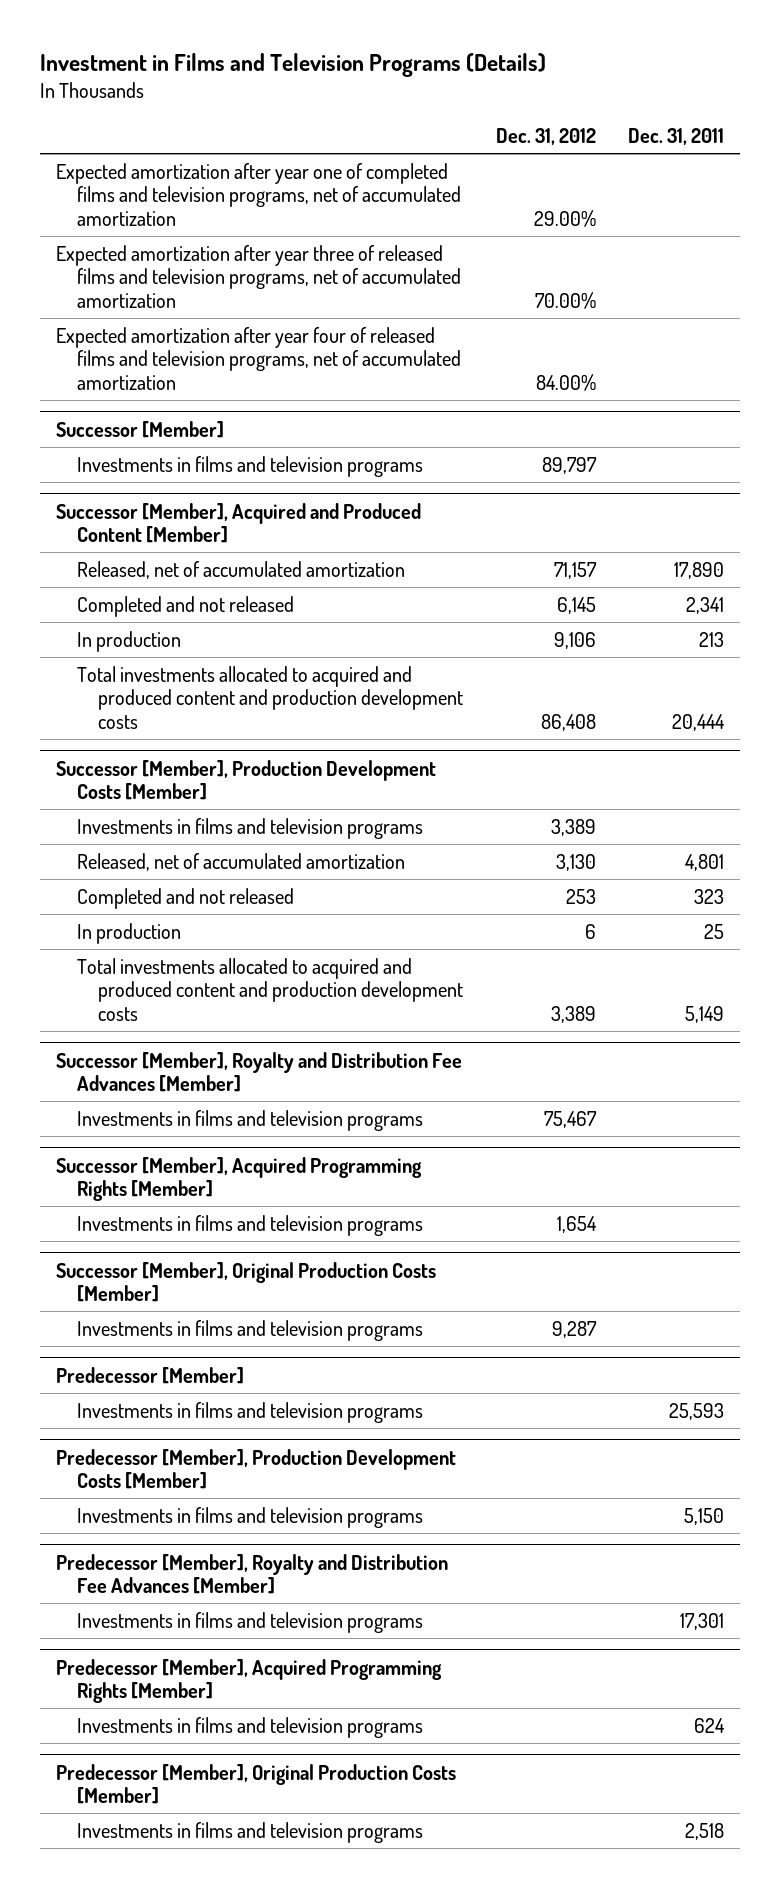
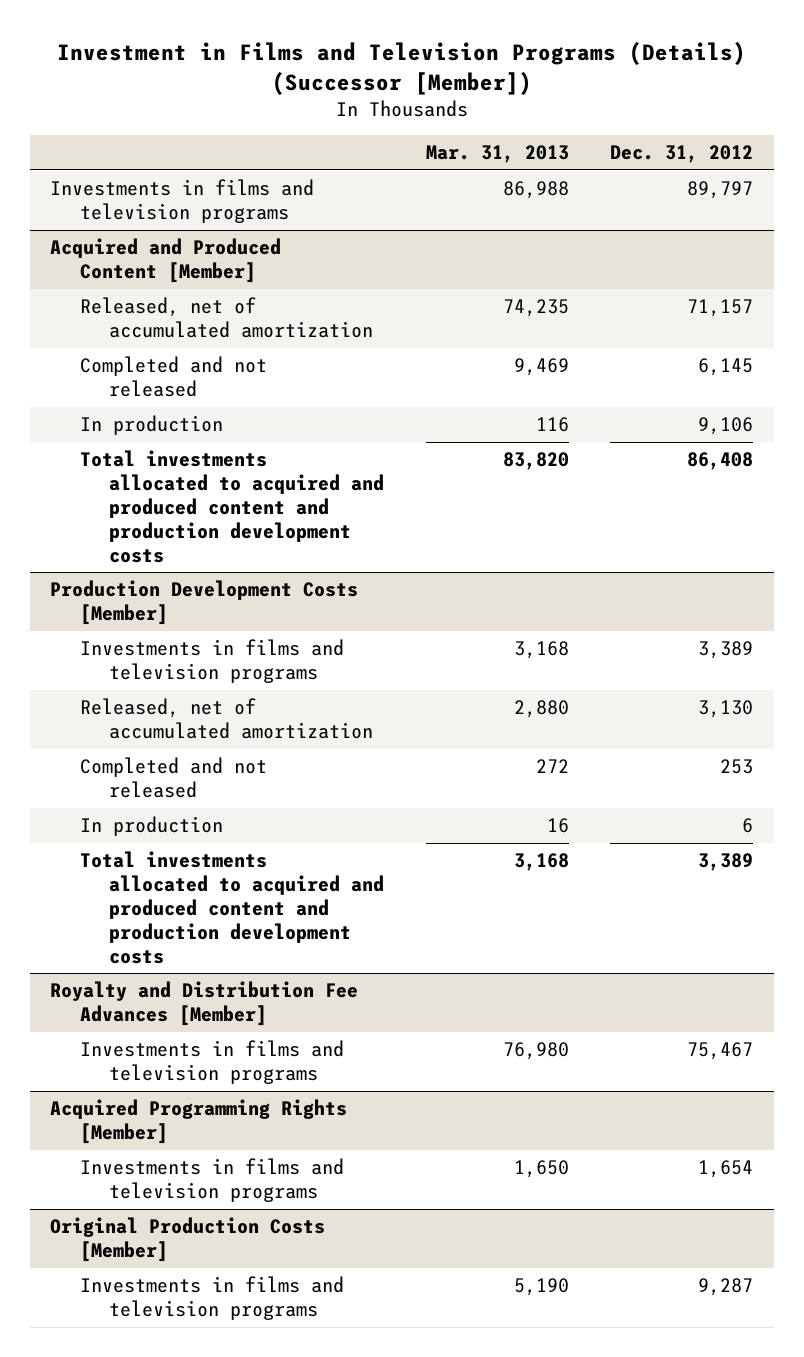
[40,53,547,78] Investment in Films and Television Programs (Details) -> [56,41,746,95] Investment in Films and Television Programs (Details) (Successor [Member])
[627,127,724,145] Dec. 31, 2011 -> none
none -> [425,145,569,164] Mar. 31, 2013
[56,162,462,227] Expected amortization after year one of completed films and television programs, net of accumulated amortization -> none
[56,244,462,309] Expected amortization after year three of released films and television programs, net of accumulated amortization -> none
[56,326,462,391] Expected amortization after year four of released films and television programs, net of accumulated amortization -> none
[56,420,225,438] Successor [Member] -> none
[56,502,422,544] Successor [Member], Acquired and Produced Content [Member] -> [50,238,282,283] Acquired and Produced Content [Member]
[56,759,437,801] Successor [Member], Production Development Costs [Member] -> [50,580,359,625] Production Development Costs [Member]
[56,1051,463,1093] Successor [Member], Royalty and Distribution Fee Advances [Member] -> [50,981,359,1026] Royalty and Distribution Fee Advances [Member]
[56,1156,423,1202] Successor [Member], Acquired Programming Rights [Member] -> [50,1099,348,1144] Acquired Programming Rights [Member]
[56,1261,437,1303] Successor [Member], Original Production Costs [Member] -> [50,1217,326,1262] Original Production Costs [Member]
[56,1366,245,1384] Predecessor [Member] -> none
[77,1401,424,1423] Investments in films and television programs -> none
[56,1448,457,1490] Predecessor [Member], Production Development Costs [Member] -> none
[77,1506,424,1528] Investments in films and television programs -> none
[56,1553,449,1595] Predecessor [Member], Royalty and Distribution Fee Advances [Member] -> none
[77,1611,424,1633] Investments in films and television programs -> none
[56,1658,443,1704] Predecessor [Member], Acquired Programming Rights [Member] -> none
[77,1716,424,1738] Investments in films and television programs -> none
[56,1763,457,1805] Predecessor [Member], Original Production Costs [Member] -> none
[77,1821,424,1843] Investments in films and television programs -> none

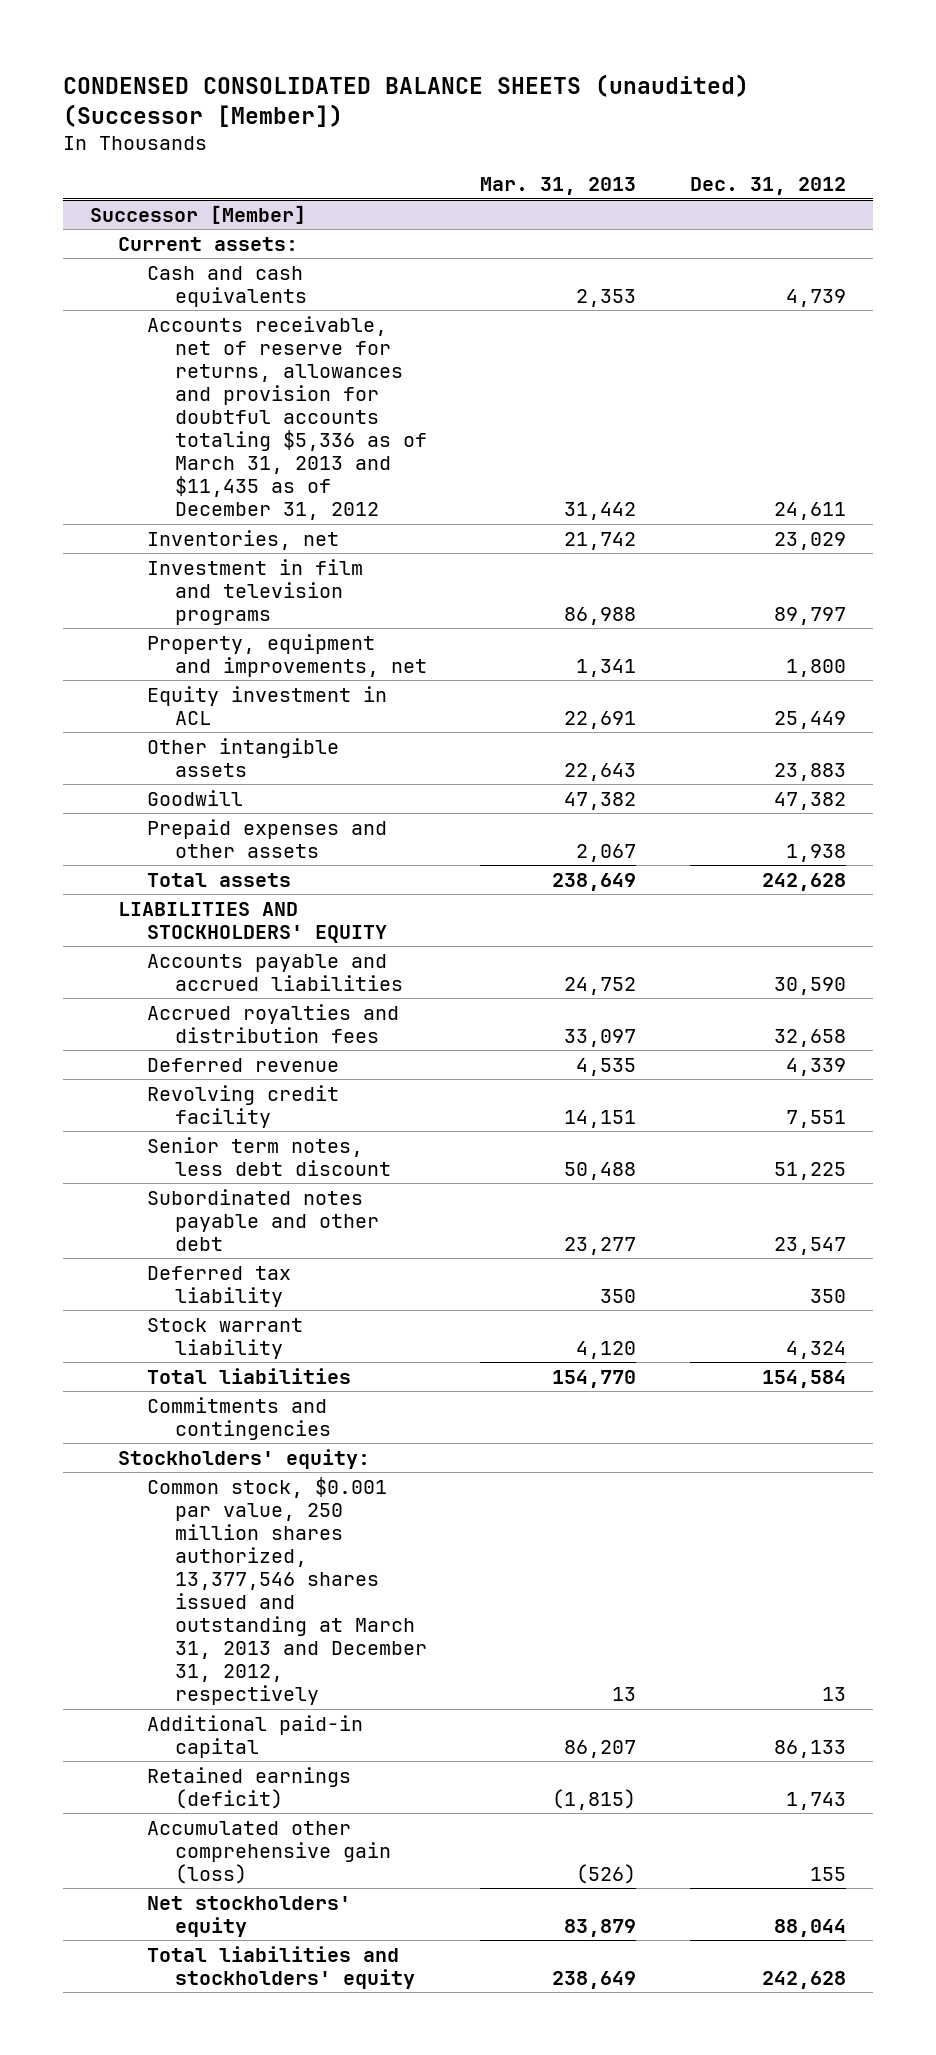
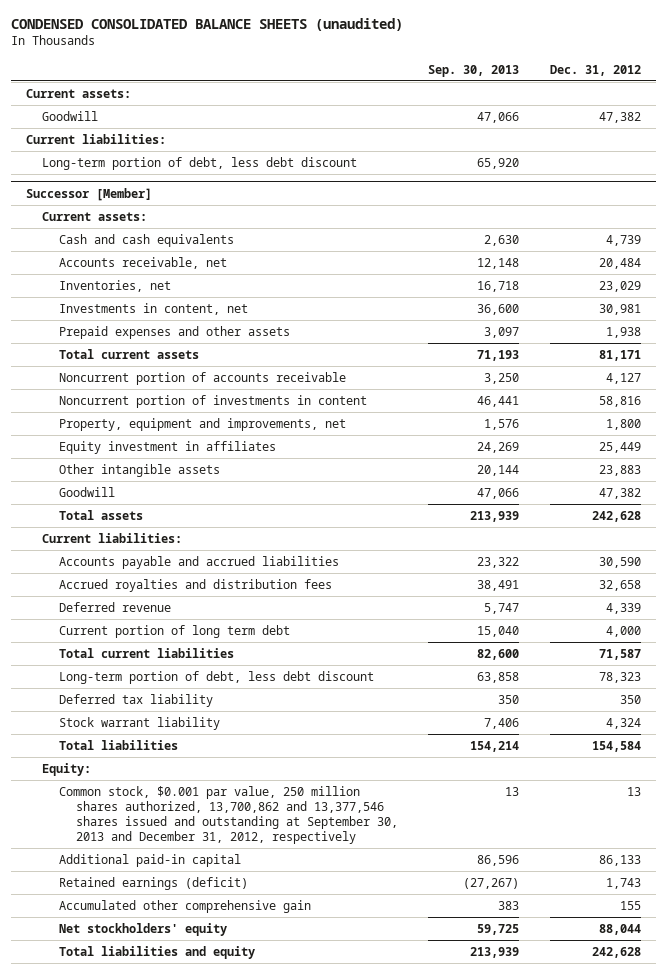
[63,73,750,127] CONDENSED CONSOLIDATED BALANCE SHEETS (unaudited) (Successor [Member]) -> [10,18,403,32] CONDENSED CONSOLIDATED BALANCE SHEETS (unaudited)
[480,177,637,196] Mar. 31, 2013 -> none
none -> [428,64,520,77] Sep. 30, 2013
none -> [25,89,131,99] Current assets:
none -> [42,111,99,122] Goodwill
none -> [25,134,166,145] Current liabilities:
none -> [42,157,358,171] Long-term portion of debt, less debt discount
[146,315,427,521] Accounts receivable, net of reserve for returns, allowances and provision for doubtful accounts totaling $5,336 as of March 31, 2013 and $11,435 as of December 31, 2012 -> none
none -> [59,257,228,270] Accounts receivable, net
[146,558,363,625] Investment in film and television programs -> none
none -> [59,303,249,316] Investments in content, net
[146,818,387,858] Prepaid expenses and other assets -> [59,326,291,340] Prepaid expenses and other assets
none -> [59,349,200,360] Total current assets
none -> [59,372,347,386] Noncurrent portion of accounts receivable
none -> [59,395,368,409] Noncurrent portion of investments in content
[146,685,387,725] Equity investment in ACL -> [59,441,277,455] Equity investment in affiliates
[118,901,387,943] LIABILITIES AND STOCKHOLDERS' EQUITY -> none
none -> [42,533,183,544] Current liabilities:
[146,1084,339,1128] Revolving credit facility -> none
[146,1136,391,1176] Senior term notes, less debt discount -> none
[146,1188,379,1251] Subordinated notes payable and other debt -> none
none -> [59,625,291,639] Current portion of long term debt
none -> [59,648,235,659] Total current liabilities
none -> [59,671,375,685] Long-term portion of debt, less debt discount
[146,1396,331,1440] Commitments and contingencies -> none
[118,1448,371,1469] Stockholders' equity: -> [42,763,92,777] Equity:
[146,1476,427,1706] Common stock, $0.001 par value, 250 million shares authorized, 13,377,546 shares issued and outstanding at March 31, 2013 and December 31, 2012, respectively -> [59,786,398,845] Common stock, $0.001 par value, 250 million shares authorized, 13,700,862 and 13,377,546 shares issued and outstanding at September 30, 2013 and December 31, 2012, respectively
[146,1820,391,1884] Accumulated other comprehensive gain (loss) -> [59,900,312,914] Accumulated other comprehensive gain
[146,1945,415,1989] Total liabilities and stockholders' equity -> [59,946,256,960] Total liabilities and equity

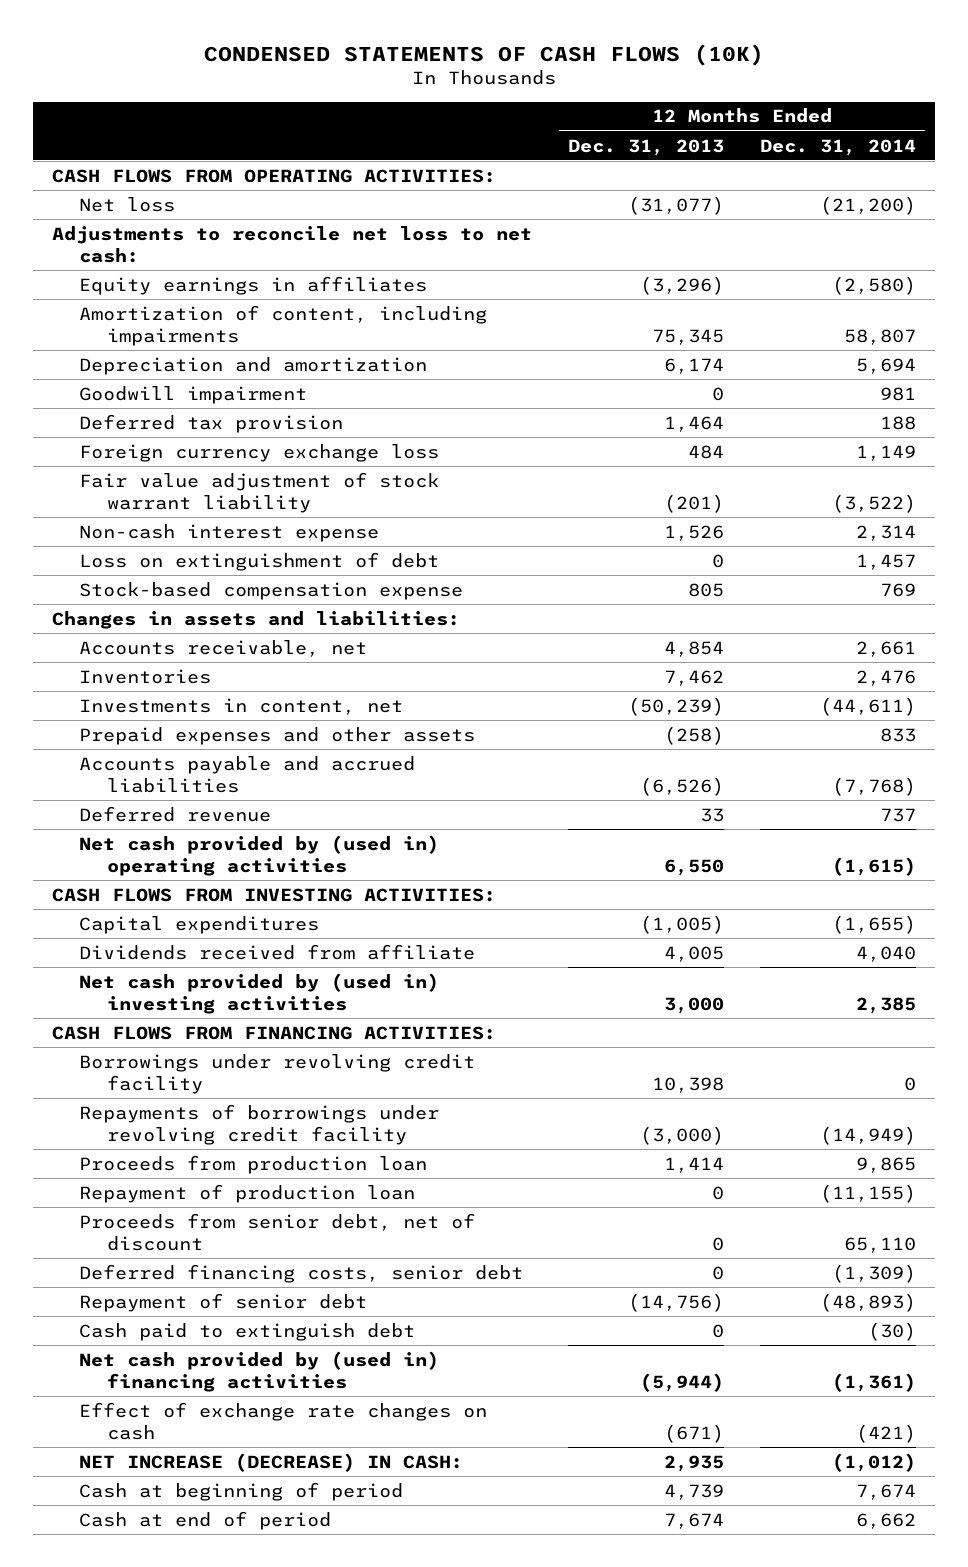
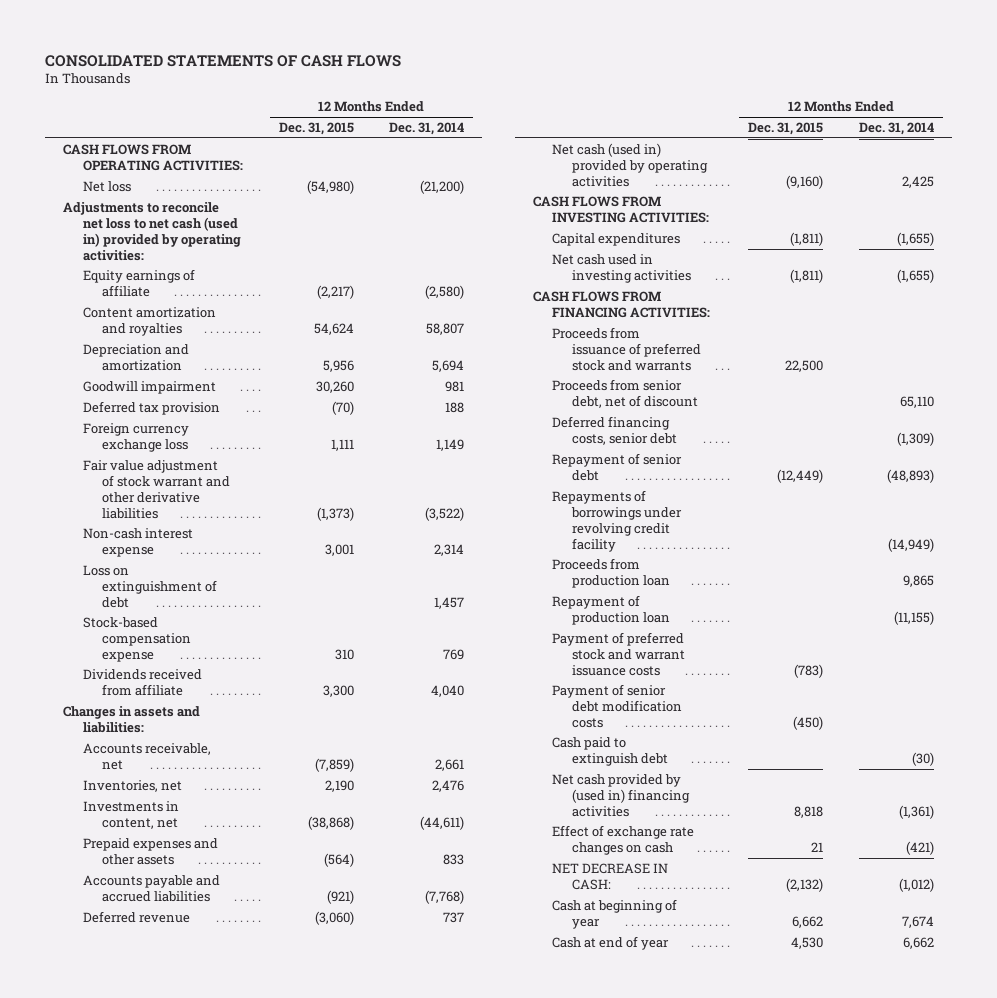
[203,43,764,66] CONDENSED STATEMENTS OF CASH FLOWS (10K) -> [45,54,402,67] CONSOLIDATED STATEMENTS OF CASH FLOWS
[567,138,724,156] Dec. 31, 2013 -> none
none -> [278,122,354,136] Dec. 31, 2015
[51,225,532,263] Adjustments to reconcile net loss to net cash: -> [63,202,241,261] Adjustments to reconcile net loss to net cash (used in) provided by operating activities:
[79,275,428,295] Equity earnings in affiliates -> [82,269,195,297] Equity earnings of affiliate
[79,304,488,346] Amortization of content, including impairments -> [82,307,216,336] Content amortization and royalties
[79,471,440,513] Fair value adjustment of stock warrant liability -> [82,460,231,519] Fair value adjustment of stock warrant and other derivative liabilities
[79,943,476,960] Dividends received from affiliate -> [82,669,202,696] Dividends received from affiliate
[79,668,212,684] Inventories -> [82,780,182,793] Inventories, net
[79,834,440,876] Net cash provided by (used in) operating activities -> [552,143,709,187] Net cash (used in) provided by operating activities
[832,856,917,876] (1,615) -> [901,175,934,188] 2,425
[79,972,440,1014] Net cash provided by (used in) investing activities -> [552,254,692,283] Net cash used in investing activities
[856,996,917,1014] 2,385 -> [896,268,934,283] (1,655)
[79,1053,476,1094] Borrowings under revolving credit facility -> none
none -> [552,327,702,371] Proceeds from issuance of preferred stock and warrants
[79,1103,440,1145] Repayments of borrowings under revolving credit facility -> [552,490,683,552] Repayments of borrowings under revolving credit facility
[79,1154,428,1174] Proceeds from production loan -> [552,558,671,588] Proceeds from production loan
[79,1183,416,1203] Repayment of production loan -> [552,595,671,625] Repayment of production loan
none -> [552,632,686,676] Payment of preferred stock and warrant issuance costs
none -> [552,684,683,728] Payment of senior debt modification costs
[79,1452,464,1472] NET INCREASE (DECREASE) IN CASH: -> [552,863,669,890] NET DECREASE IN CASH:
[79,1481,404,1501] Cash at beginning of period -> [552,899,678,929] Cash at beginning of year
[79,1510,332,1530] Cash at end of period -> [552,936,670,951] Cash at end of year

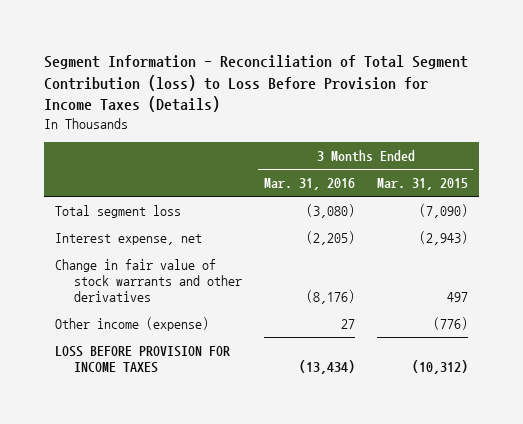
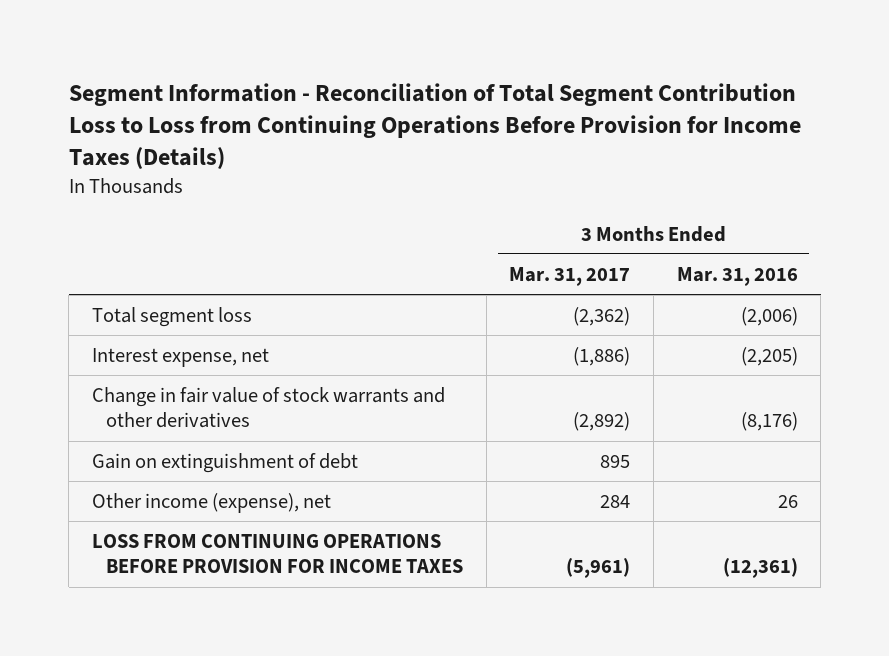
[44,54,469,113] Segment Information - Reconciliation of Total Segment Contribution (loss) to Loss Before Provision for Income Taxes (Details) -> [68,82,801,169] Segment Information - Reconciliation of Total Segment Contribution Loss to Loss from Continuing Operations Before Provision for Income Taxes (Details)
[376,178,468,191] Mar. 31, 2015 -> none
none -> [509,266,631,286] Mar. 31, 2017
[305,203,355,218] (3,080) -> [740,306,798,326] (2,006)
none -> [91,452,358,473] Gain on extinguishment of debt
[55,316,210,331] Other income (expense) -> [91,492,331,513] Other income (expense), net
[340,318,355,329] 27 -> [777,494,798,508] 26
[55,345,231,374] LOSS BEFORE PROVISION FOR INCOME TAXES -> [91,533,464,574] LOSS FROM CONTINUING OPERATIONS BEFORE PROVISION FOR INCOME TAXES
[298,360,355,375] (13,434) -> [722,558,798,579] (12,361)

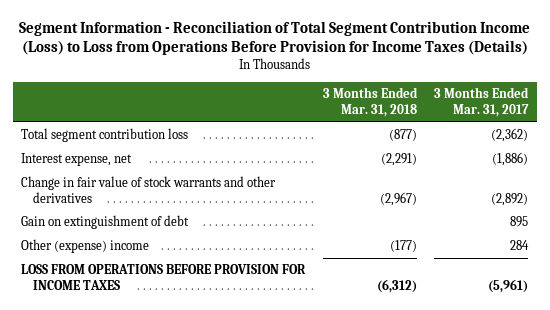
[68,82,801,169] Segment Information - Reconciliation of Total Segment Contribution Loss to Loss from Continuing Operations Before Provision for Income Taxes (Details) -> [18,20,530,56] Segment Information - Reconciliation of Total Segment Contribution Income (Loss) to Loss from Operations Before Provision for Income Taxes (Details)
[676,266,798,286] Mar. 31, 2016 -> none
none -> [322,87,418,117] 3 Months Ended Mar. 31, 2018
[91,306,252,327] Total segment loss -> [21,128,189,143] Total segment contribution loss
[91,492,331,513] Other income (expense), net -> [21,239,150,254] Other (expense) income
[91,533,464,574] LOSS FROM CONTINUING OPERATIONS BEFORE PROVISION FOR INCOME TAXES -> [21,264,307,290] LOSS FROM OPERATIONS BEFORE PROVISION FOR INCOME TAXES

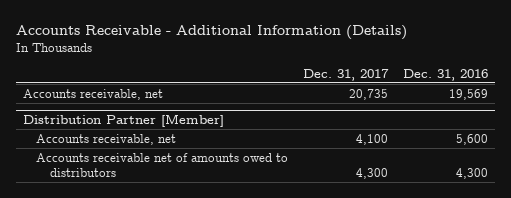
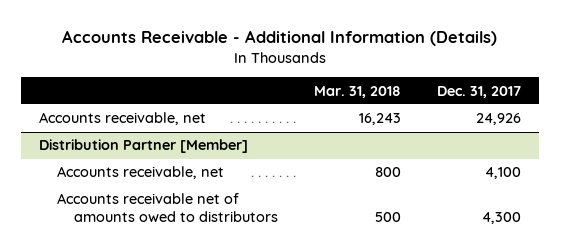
[403,68,489,81] Dec. 31, 2016 -> none
none -> [314,85,402,98] Mar. 31, 2018
[349,88,389,100] 20,735 -> [476,113,522,126] 24,926

